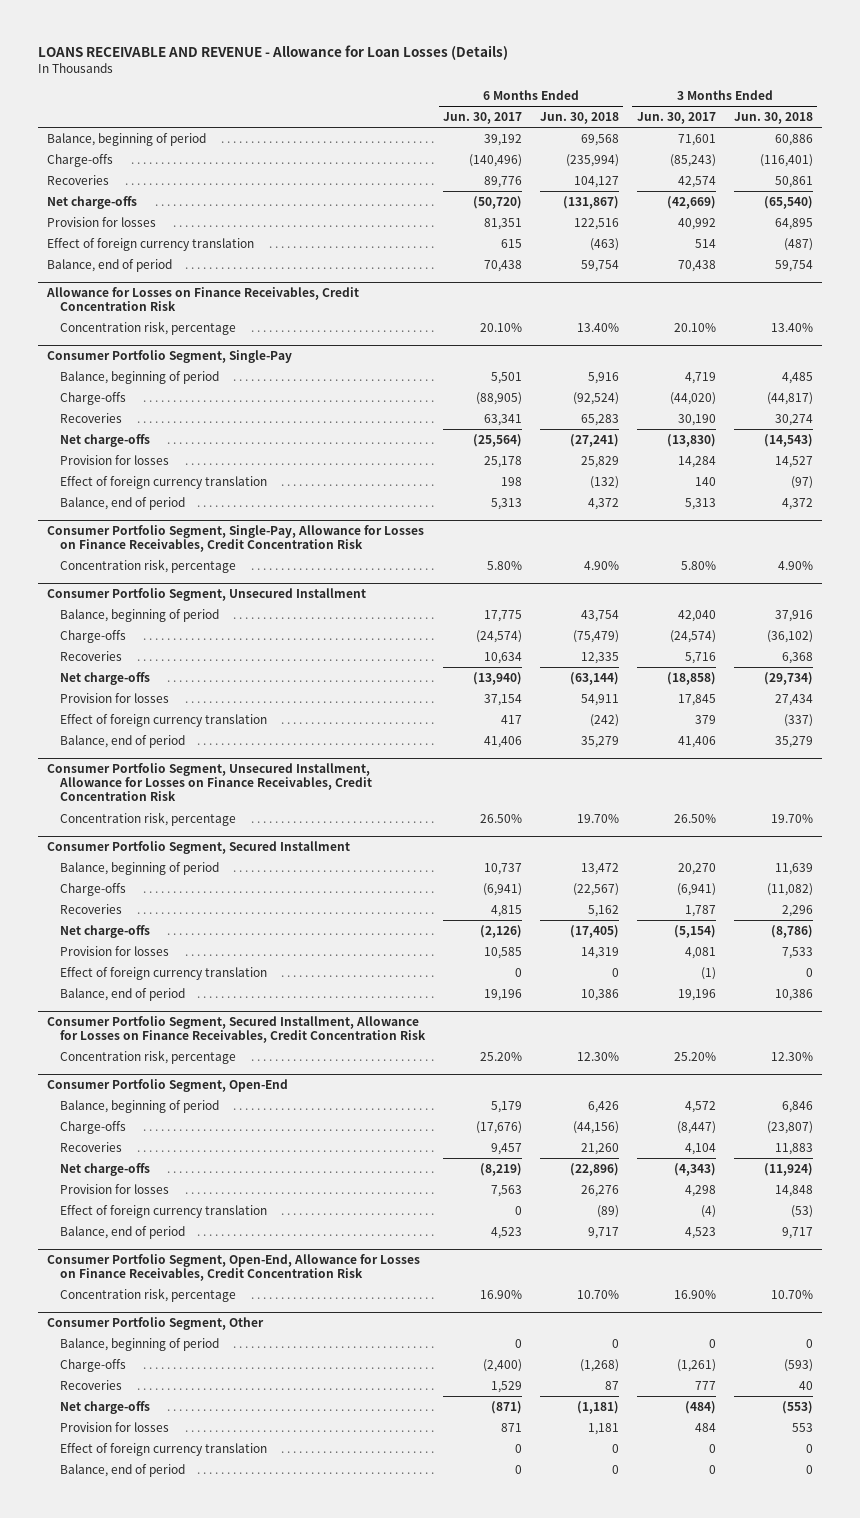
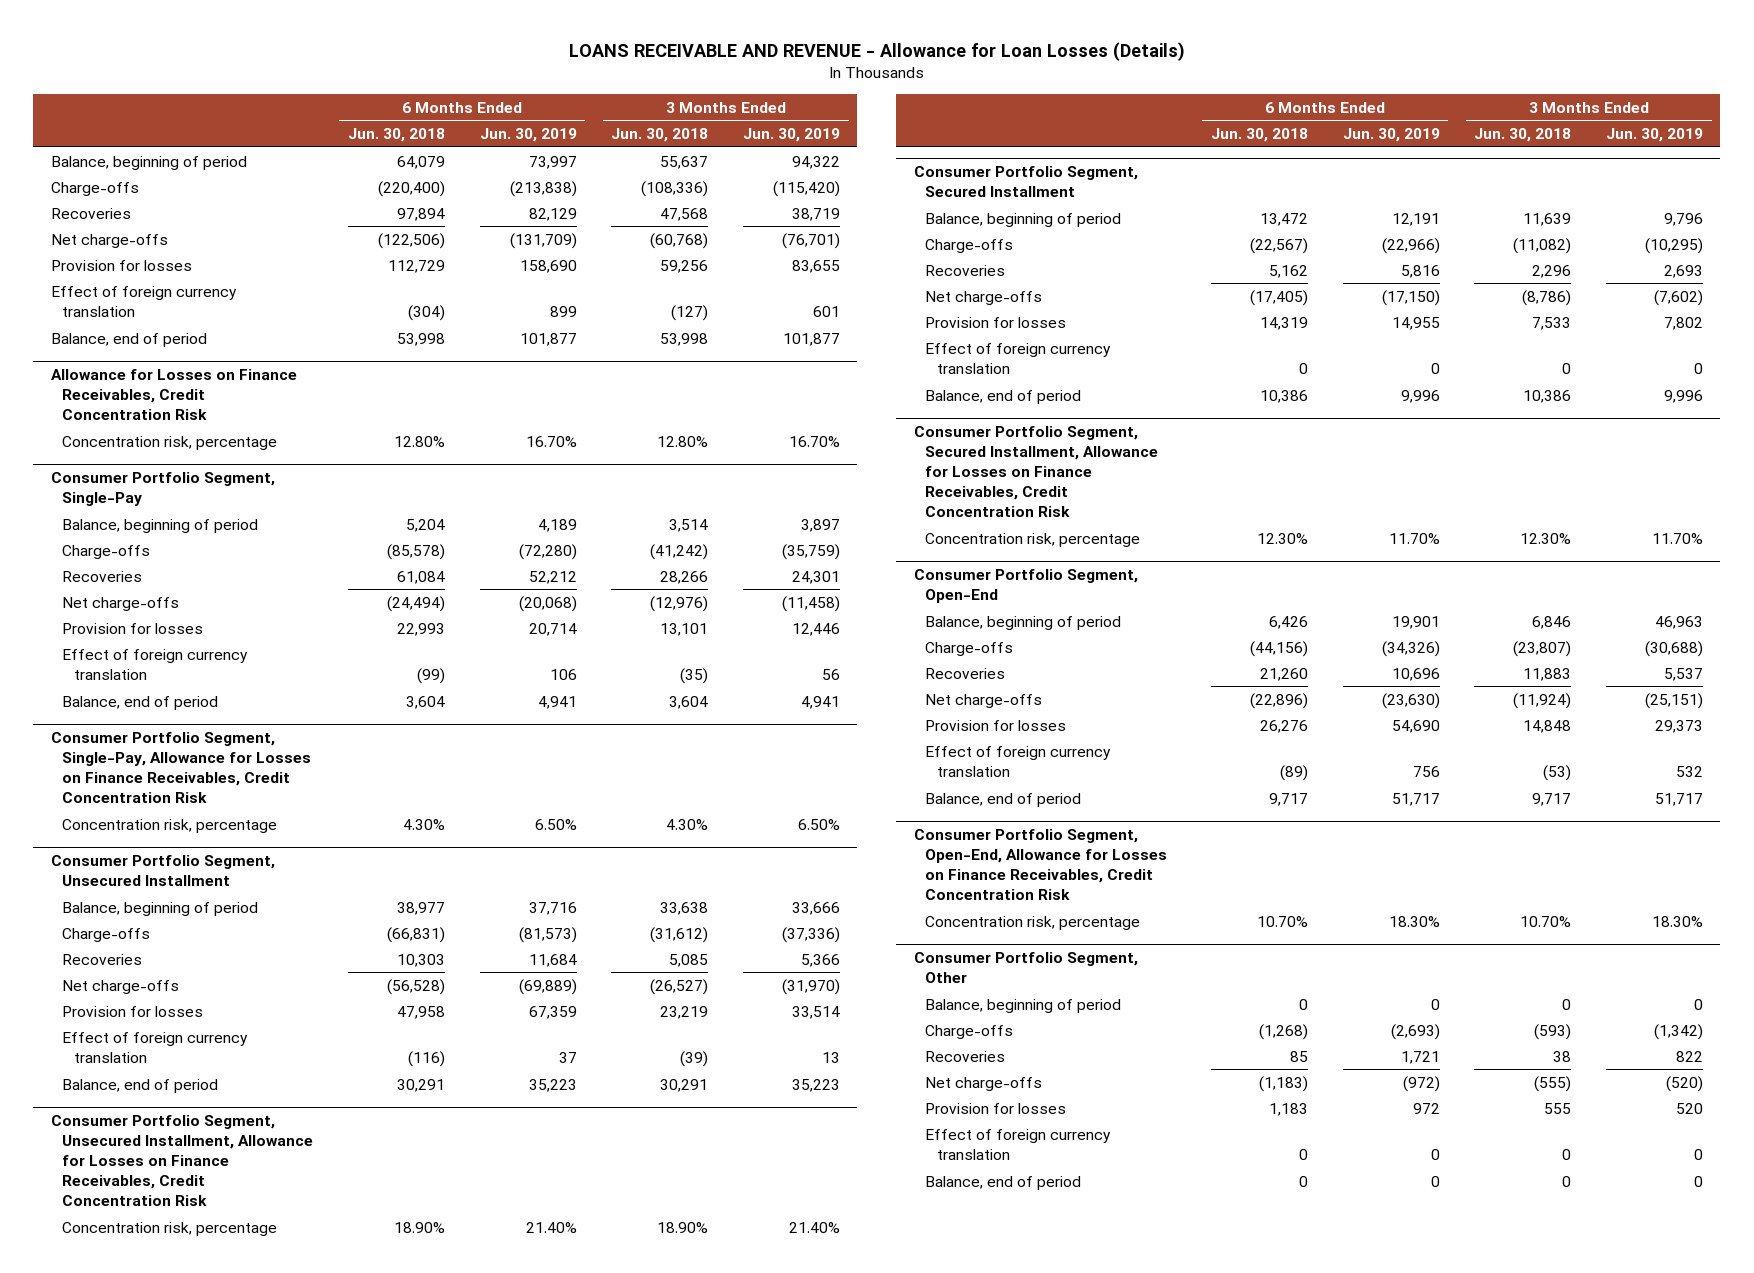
[443,112,523,125] Jun. 30, 2017 -> none
[636,112,716,125] Jun. 30, 2017 -> none
none -> [479,127,577,142] Jun. 30, 2019
none -> [743,127,841,142] Jun. 30, 2019
[580,134,619,147] 69,568 -> [396,155,445,169] 64,079
[774,134,813,147] 60,886 -> [660,155,709,169] 55,637
[565,154,619,168] (235,994) -> [377,180,445,197] (220,400)
[759,154,813,168] (116,401) -> [641,180,709,197] (108,336)
[573,176,619,189] 104,127 -> [396,207,445,221] 97,894
[774,176,813,189] 50,861 -> [660,207,709,221] 47,568
[562,196,619,210] (131,867) -> [377,232,445,249] (122,506)
[763,196,813,210] (65,540) -> [650,232,709,249] (60,768)
[573,218,619,231] 122,516 -> [387,259,445,273] 112,729
[774,218,813,231] 64,895 -> [660,259,709,273] 59,256
[589,238,619,252] (463) -> [407,304,445,321] (304)
[783,238,813,252] (487) -> [671,304,709,321] (127)
[580,260,619,273] 59,754 -> [396,332,445,346] 53,998
[774,260,813,273] 59,754 -> [660,332,709,346] 53,998
[576,323,619,333] 13.40% -> [393,435,445,447] 12.80%
[770,323,813,333] 13.40% -> [657,435,709,447] 12.80%
[587,372,619,385] 5,916 -> [405,518,445,532] 5,204
[781,372,813,385] 4,485 -> [669,518,709,532] 3,514
[572,392,619,406] (92,524) -> [386,543,445,560] (85,578)
[766,392,813,406] (44,817) -> [650,543,709,560] (41,242)
[580,414,619,427] 65,283 -> [396,570,445,584] 61,084
[774,414,813,427] 30,274 -> [660,570,709,584] 28,266
[569,434,619,448] (27,241) -> [386,595,445,612] (24,494)
[763,434,813,448] (14,543) -> [650,595,709,612] (12,976)
[580,456,619,469] 25,829 -> [396,622,445,636] 22,993
[774,456,813,469] 14,527 -> [660,622,709,636] 13,101
[589,476,619,490] (132) -> [416,667,445,684] (99)
[790,476,813,490] (97) -> [680,667,709,684] (35)
[587,498,619,511] 4,372 -> [405,695,445,709] 3,604
[781,498,813,511] 4,372 -> [669,695,709,709] 3,604
[583,561,619,571] 4.90% -> [402,818,445,830] 4.30%
[777,561,813,571] 4.90% -> [666,818,709,830] 4.30%
[580,610,619,623] 43,754 -> [396,901,445,915] 38,977
[774,610,813,623] 37,916 -> [660,901,709,915] 33,638
[572,630,619,644] (75,479) -> [386,926,445,943] (66,831)
[766,630,813,644] (36,102) -> [650,926,709,943] (31,612)
[580,652,619,665] 12,335 -> [396,953,445,967] 10,303
[781,652,813,665] 6,368 -> [669,953,709,967] 5,085
[569,672,619,686] (63,144) -> [386,978,445,995] (56,528)
[763,672,813,686] (29,734) -> [650,978,709,995] (26,527)
[580,694,619,707] 54,911 -> [396,1005,445,1019] 47,958
[774,694,813,707] 27,434 -> [660,1005,709,1019] 23,219
[589,714,619,728] (242) -> [407,1050,445,1067] (116)
[783,714,813,728] (337) -> [680,1050,709,1067] (39)
[580,736,619,749] 35,279 -> [396,1078,445,1092] 30,291
[774,736,813,749] 35,279 -> [660,1078,709,1092] 30,291
[576,814,619,824] 19.70% -> [393,1221,445,1233] 18.90%
[770,814,813,824] 19.70% -> [657,1221,709,1233] 18.90%
[604,1381,619,1391] 87 -> [1289,1050,1308,1062] 85
[798,1381,813,1391] 40 -> [1553,1050,1572,1062] 38
[576,1401,619,1415] (1,181) -> [1258,1075,1308,1092] (1,183)
[781,1401,813,1415] (553) -> [1534,1075,1572,1092] (555)
[587,1423,619,1436] 1,181 -> [1268,1102,1308,1116] 1,183
[791,1423,813,1433] 553 -> [1544,1102,1572,1114] 555

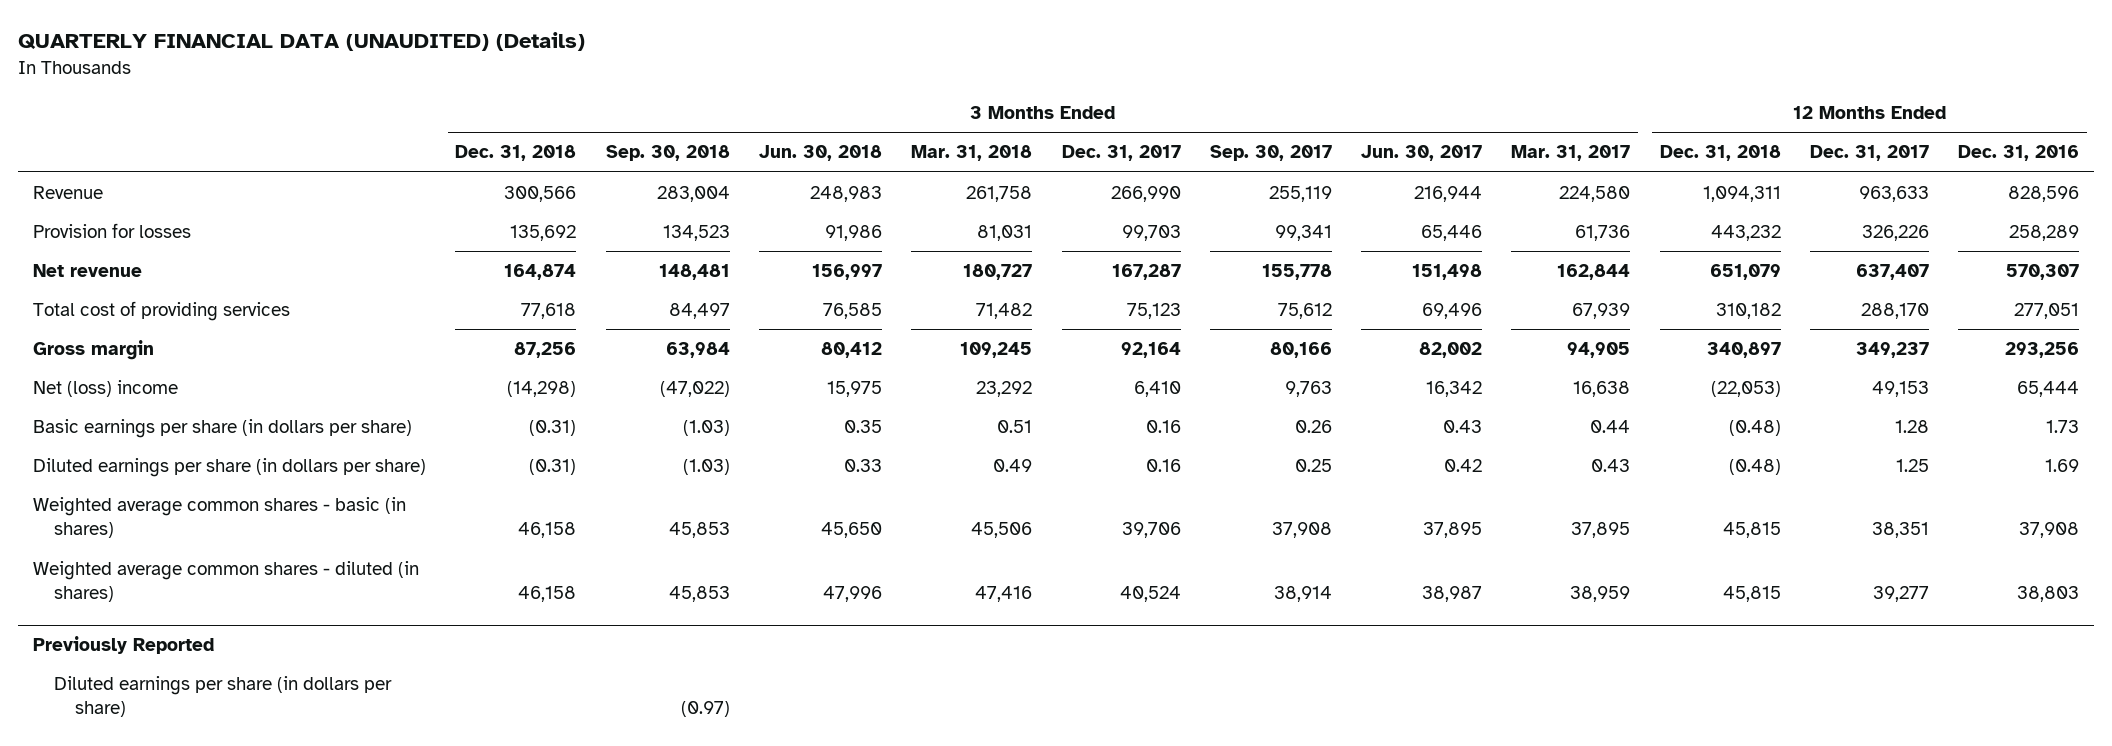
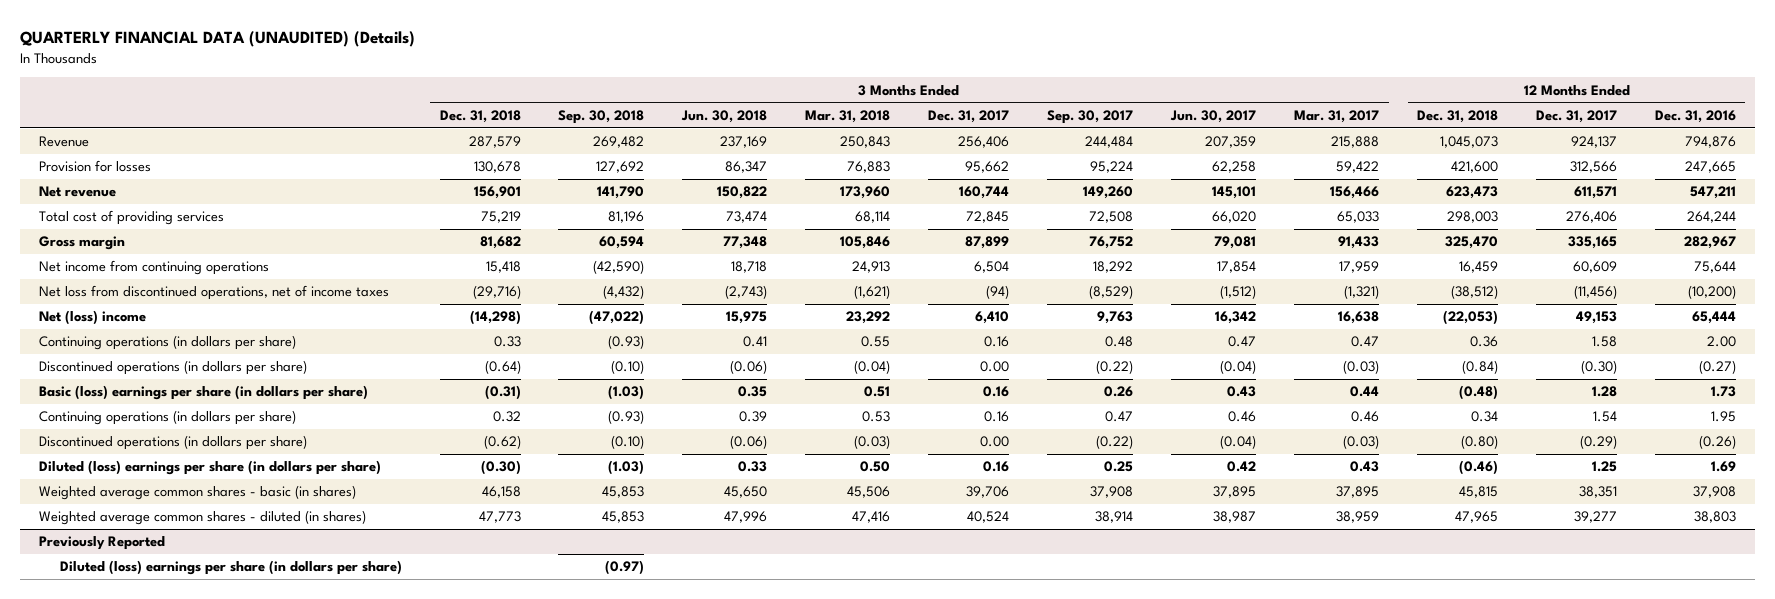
[504,186,577,203] 300,566 -> [468,136,521,149] 287,579
[656,186,730,203] 283,004 -> [593,136,645,149] 269,482
[809,186,882,203] 248,983 -> [720,136,768,149] 237,169
[966,186,1033,203] 261,758 -> [840,136,891,149] 250,843
[1110,186,1181,203] 266,990 -> [958,136,1010,149] 256,406
[1268,186,1332,203] 255,119 -> [1085,136,1134,149] 244,484
[1414,186,1483,203] 216,944 -> [1205,136,1257,149] 207,359
[1559,186,1631,203] 224,580 -> [1331,136,1380,149] 215,888
[1702,186,1781,203] 1,094,311 -> [1440,136,1499,149] 1,045,073
[1859,186,1930,203] 963,633 -> [1571,136,1618,149] 924,137
[2008,186,2080,203] 828,596 -> [1684,136,1736,149] 794,876
[510,225,577,242] 135,692 -> [473,161,521,174] 130,678
[662,225,730,242] 134,523 -> [596,161,645,174] 127,692
[824,225,882,242] 91,986 -> [725,161,768,174] 86,347
[977,225,1033,242] 81,031 -> [847,161,891,174] 76,883
[1121,225,1181,242] 99,703 -> [965,161,1010,174] 95,662
[1274,225,1332,242] 99,341 -> [1090,161,1134,174] 95,224
[1421,225,1483,242] 65,446 -> [1212,161,1257,174] 62,258
[1575,225,1631,242] 61,736 -> [1336,161,1380,174] 59,422
[1710,225,1781,242] 443,232 -> [1451,161,1499,174] 421,600
[1862,225,1930,242] 326,226 -> [1570,161,1618,174] 312,566
[2009,225,2080,242] 258,289 -> [1684,161,1736,174] 247,665
[504,264,577,281] 164,874 -> [473,186,521,200] 156,901
[658,264,730,281] 148,481 -> [597,186,645,200] 141,790
[811,264,882,281] 156,997 -> [717,186,768,200] 150,822
[963,264,1033,281] 180,727 -> [840,186,891,200] 173,960
[1111,264,1181,281] 167,287 -> [959,186,1010,200] 160,744
[1261,264,1332,281] 155,778 -> [1083,186,1134,200] 149,260
[1412,264,1483,281] 151,498 -> [1212,186,1257,200] 145,101
[1557,264,1631,281] 162,844 -> [1330,186,1380,200] 156,466
[1709,264,1781,281] 651,079 -> [1446,186,1499,200] 623,473
[1856,264,1930,281] 637,407 -> [1574,186,1618,200] 611,571
[2006,264,2080,281] 570,307 -> [1689,186,1736,200] 547,211
[521,303,577,320] 77,618 -> [480,211,521,224] 75,219
[668,303,730,320] 84,497 -> [608,211,645,224] 81,196
[822,303,882,320] 76,585 -> [726,211,768,224] 73,474
[976,303,1033,320] 71,482 -> [855,211,891,224] 68,114
[1126,303,1181,320] 75,123 -> [966,211,1010,224] 72,845
[1277,303,1332,320] 75,612 -> [1089,211,1134,224] 72,508
[1422,303,1483,320] 69,496 -> [1212,211,1257,224] 66,020
[1572,303,1631,320] 67,939 -> [1337,211,1380,224] 65,033
[1715,303,1781,320] 310,182 -> [1447,211,1499,224] 298,003
[1861,303,1930,320] 288,170 -> [1566,211,1618,224] 276,406
[2014,303,2080,320] 277,051 -> [1686,211,1736,224] 264,244
[514,342,577,359] 87,256 -> [479,236,521,250] 81,682
[665,342,730,359] 63,984 -> [599,236,645,250] 60,594
[820,342,882,359] 80,412 -> [723,236,768,250] 77,348
[960,342,1033,359] 109,245 -> [840,236,891,250] 105,846
[1120,342,1181,359] 92,164 -> [965,236,1010,250] 87,899
[1269,342,1332,359] 80,166 -> [1089,236,1134,250] 76,752
[1419,342,1483,359] 82,002 -> [1214,236,1257,250] 79,081
[1567,342,1631,359] 94,905 -> [1338,236,1380,250] 91,433
[1706,342,1781,359] 340,897 -> [1445,236,1499,250] 325,470
[1856,342,1930,359] 349,237 -> [1568,236,1618,250] 335,165
[2005,342,2080,359] 293,256 -> [1683,236,1736,250] 282,967
none -> [38,260,269,276] Net income from continuing operations
none -> [38,285,389,301] Net loss from discontinued operations, net of income taxes
none -> [38,335,296,351] Continuing operations (in dollars per share)
none -> [38,360,307,376] Discontinued operations (in dollars per share)
[33,419,413,439] Basic earnings per share (in dollars per share) -> [38,385,368,401] Basic (loss) earnings per share (in dollars per share)
none -> [38,410,296,426] Continuing operations (in dollars per share)
none -> [38,435,307,451] Discontinued operations (in dollars per share)
[33,458,427,478] Diluted earnings per share (in dollars per share) -> [38,460,381,476] Diluted (loss) earnings per share (in dollars per share)
[529,459,577,476] (0.31) -> [480,460,521,476] (0.30)
[993,459,1033,473] 0.49 -> [860,461,891,473] 0.50
[1728,459,1781,476] (0.48) -> [1459,460,1499,476] (0.46)
[518,586,577,603] 46,158 -> [478,511,521,524] 47,773
[1722,586,1781,603] 45,815 -> [1455,511,1499,524] 47,965
[54,676,393,718] Diluted earnings per share (in dollars per share) -> [59,560,402,576] Diluted (loss) earnings per share (in dollars per share)

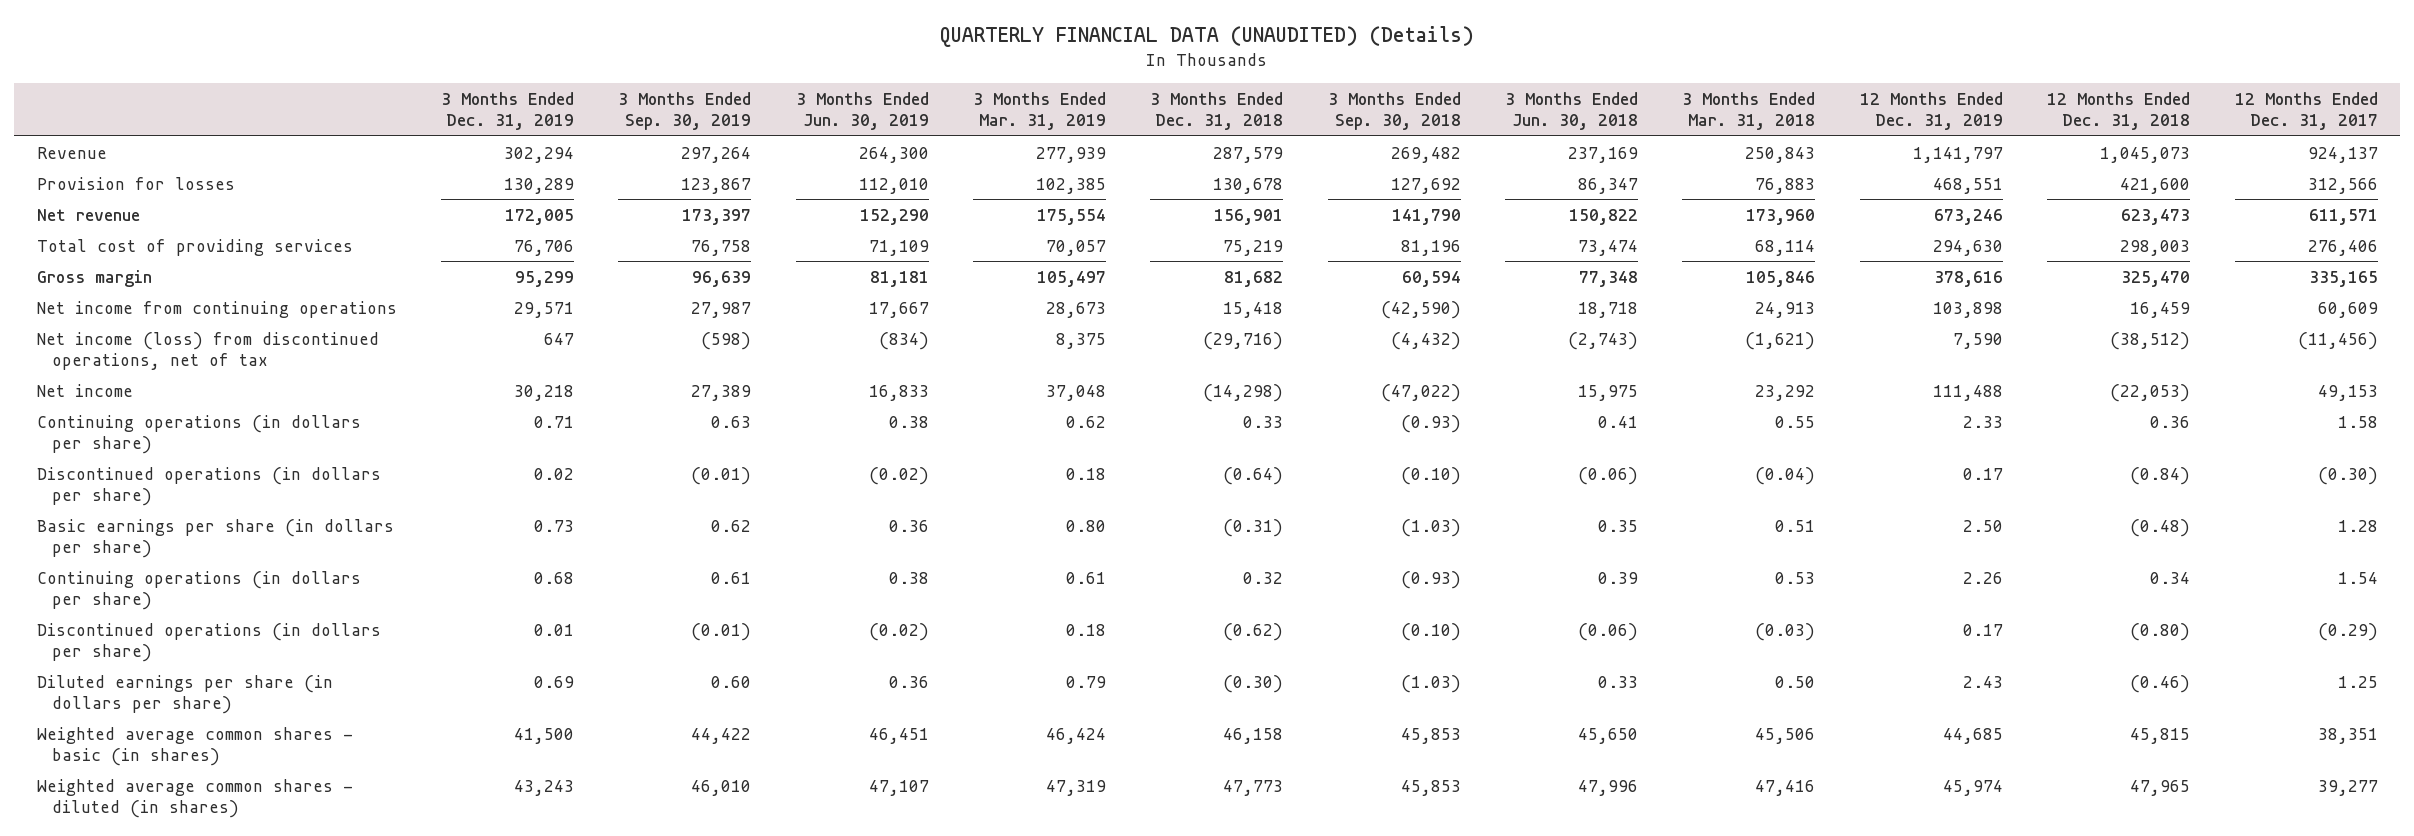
[928,109,1010,123] Dec. 31, 2017 -> none
[1047,109,1134,124] Sep. 30, 2017 -> none
[1170,109,1257,123] Jun. 30, 2017 -> none
[1294,109,1380,123] Mar. 31, 2017 -> none
[1654,109,1736,123] Dec. 31, 2016 -> none
none -> [441,91,575,131] 3 Months Ended Dec. 31, 2019
none -> [618,91,752,131] 3 Months Ended Sep. 30, 2019
none -> [795,91,929,131] 3 Months Ended Jun. 30, 2019
none -> [973,91,1107,131] 3 Months Ended Mar. 31, 2019
none -> [1859,91,2003,131] 12 Months Ended Dec. 31, 2019
[38,285,389,301] Net loss from discontinued operations, net of income taxes -> [36,331,379,370] Net income (loss) from discontinued operations, net of tax
[38,310,146,326] Net (loss) income -> [36,383,133,397] Net income
[38,385,368,401] Basic (loss) earnings per share (in dollars per share) -> [36,518,394,558] Basic earnings per share (in dollars per share)
[38,460,381,476] Diluted (loss) earnings per share (in dollars per share) -> [36,674,333,714] Diluted earnings per share (in dollars per share)
[38,536,165,551] Previously Reported -> none
[59,560,402,576] Diluted (loss) earnings per share (in dollars per share) -> none

